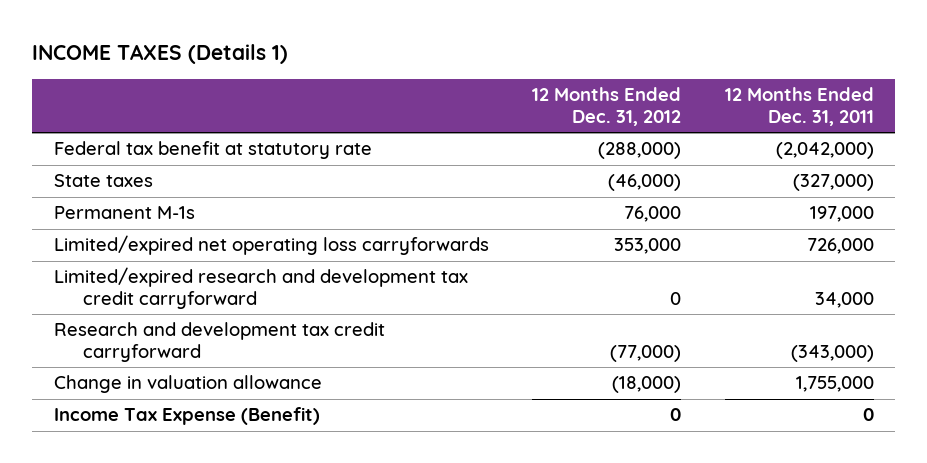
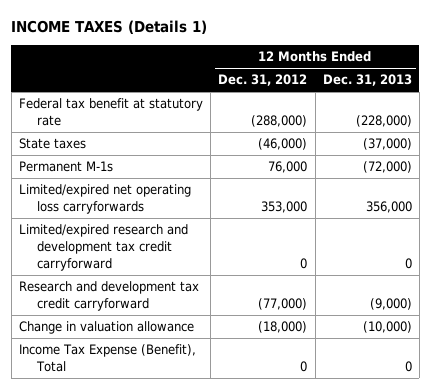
[724,87,874,126] 12 Months Ended Dec. 31, 2011 -> none
none -> [322,74,412,87] Dec. 31, 2013
[53,407,320,426] Income Tax Expense (Benefit) -> [19,344,197,373] Income Tax Expense (Benefit), Total

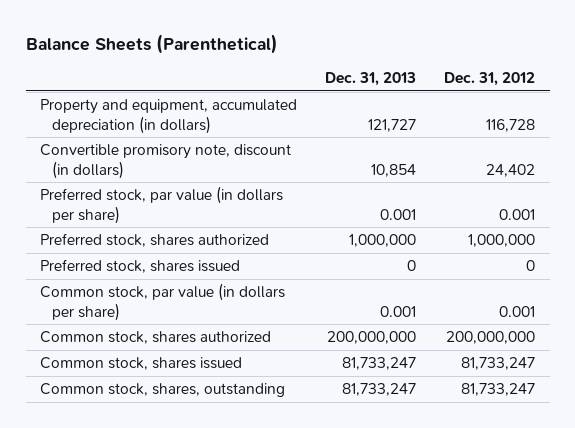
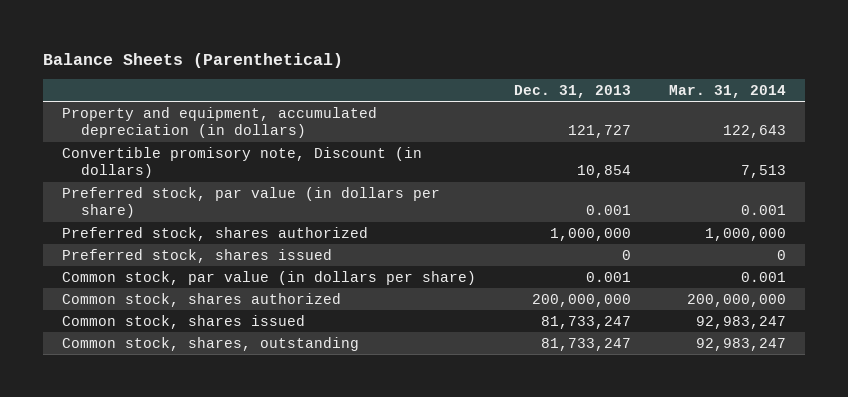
[444,72,536,87] Dec. 31, 2012 -> none
none -> [669,85,787,99] Mar. 31, 2014
[39,144,291,179] Convertible promisory note, discount (in dollars) -> [61,146,422,179] Convertible promisory note, Discount (in dollars)

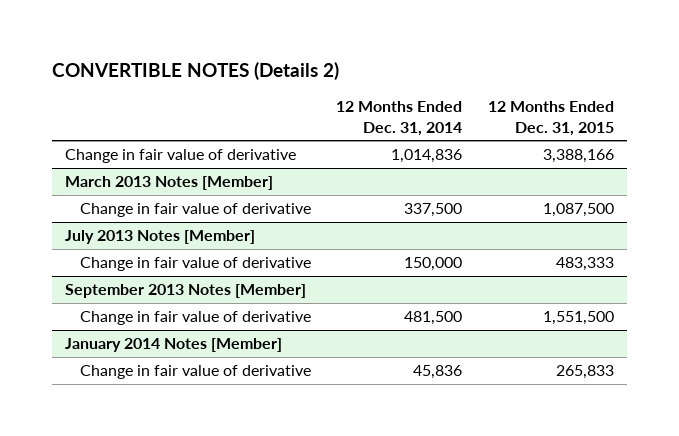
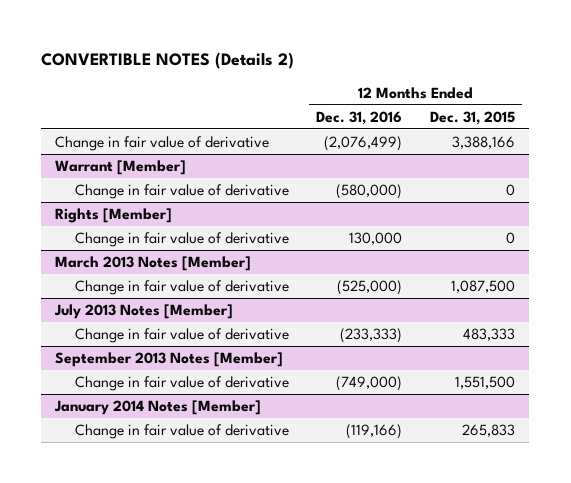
[336,101,463,136] 12 Months Ended Dec. 31, 2014 -> none
none -> [316,110,403,125] Dec. 31, 2016
none -> [55,160,187,176] Warrant [Member]
none -> [74,184,289,200] Change in fair value of derivative
none -> [55,208,173,224] Rights [Member]
none -> [74,232,289,248] Change in fair value of derivative

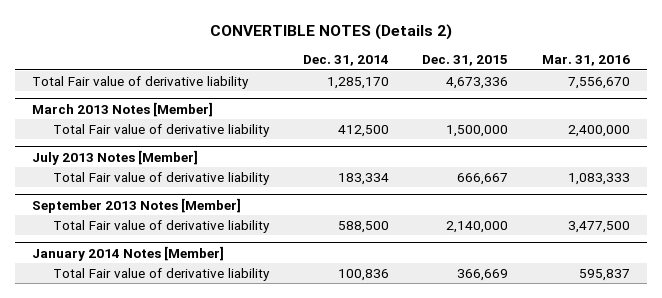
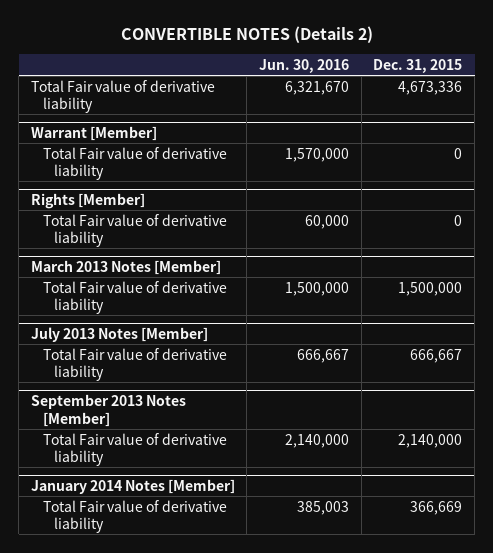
[302,55,389,67] Dec. 31, 2014 -> none
[542,55,631,67] Mar. 31, 2016 -> none
none -> [259,58,350,73] Jun. 30, 2016
none -> [30,126,157,142] Warrant [Member]
none -> [42,146,227,180] Total Fair value of derivative liability
none -> [30,193,145,210] Rights [Member]
none -> [42,213,227,247] Total Fair value of derivative liability

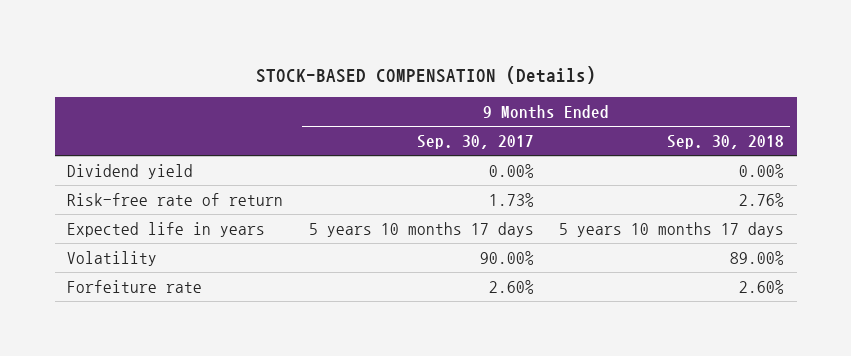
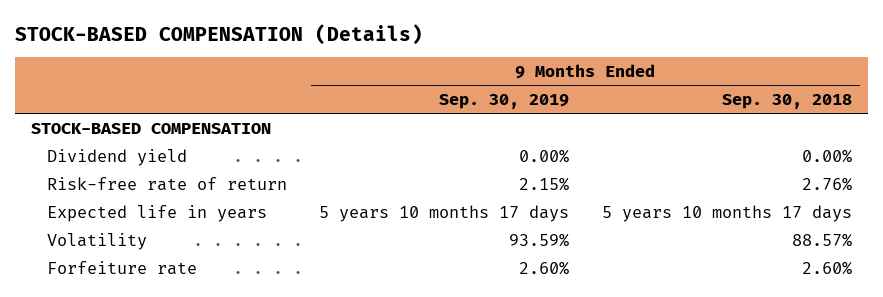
[416,135,534,150] Sep. 30, 2017 -> none
none -> [439,94,570,110] Sep. 30, 2019
none -> [31,122,272,134] STOCK-BASED COMPENSATION
[729,250,784,265] 89.00% -> [791,232,852,247] 88.57%

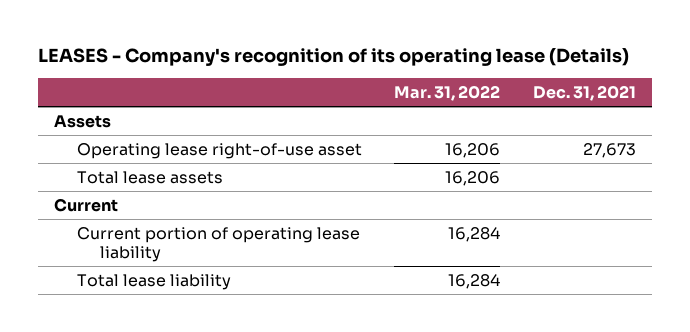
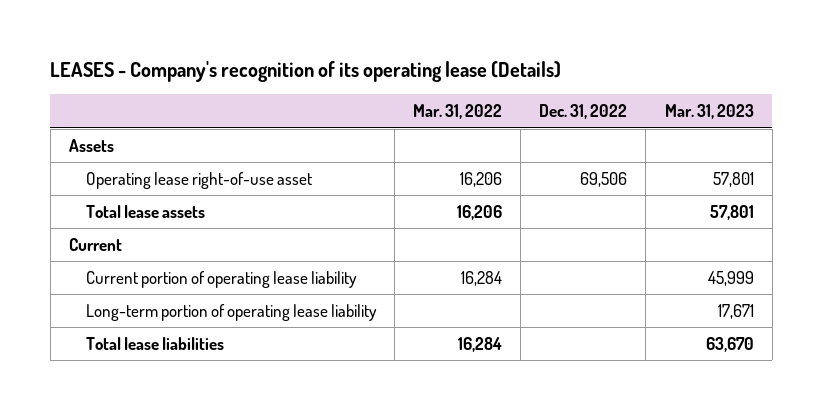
[532,84,636,101] Dec. 31, 2021 -> none
none -> [539,104,628,120] Dec. 31, 2022
none -> [664,104,754,120] Mar. 31, 2023
none -> [85,304,377,322] Long-term portion of operating lease liability
[76,273,231,290] Total lease liability -> [85,337,224,351] Total lease liabilities

